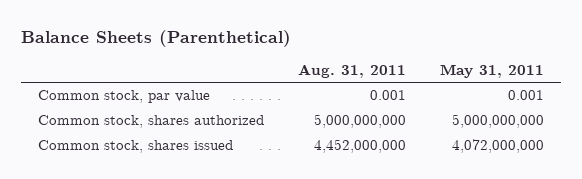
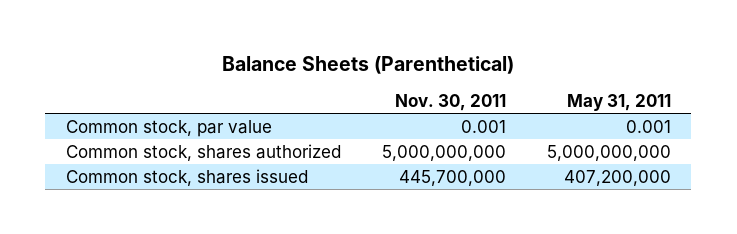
[297,64,406,79] Aug. 31, 2011 -> none
none -> [394,93,506,111] Nov. 30, 2011
[451,139,544,154] 4,072,000,000 -> [563,169,671,186] 407,200,000

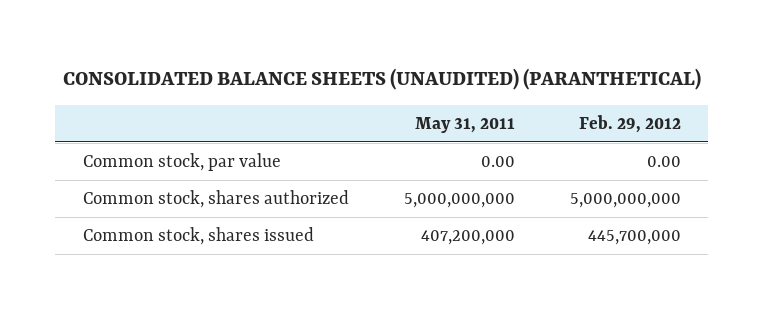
[222,56,515,75] Balance Sheets (Parenthetical) -> [62,68,701,91] CONSOLIDATED BALANCE SHEETS (UNAUDITED) (PARANTHETICAL)
[394,93,506,111] Nov. 30, 2011 -> none
none -> [578,115,681,134] Feb. 29, 2012
[625,119,671,133] 0.001 -> [480,156,515,168] 0.00

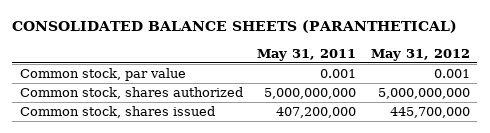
[62,68,701,91] CONSOLIDATED BALANCE SHEETS (UNAUDITED) (PARANTHETICAL) -> [12,20,458,34] CONSOLIDATED BALANCE SHEETS (PARANTHETICAL)
[578,115,681,134] Feb. 29, 2012 -> none
none -> [370,48,470,61] May 31, 2012
[480,156,515,168] 0.00 -> [320,69,357,79] 0.001

